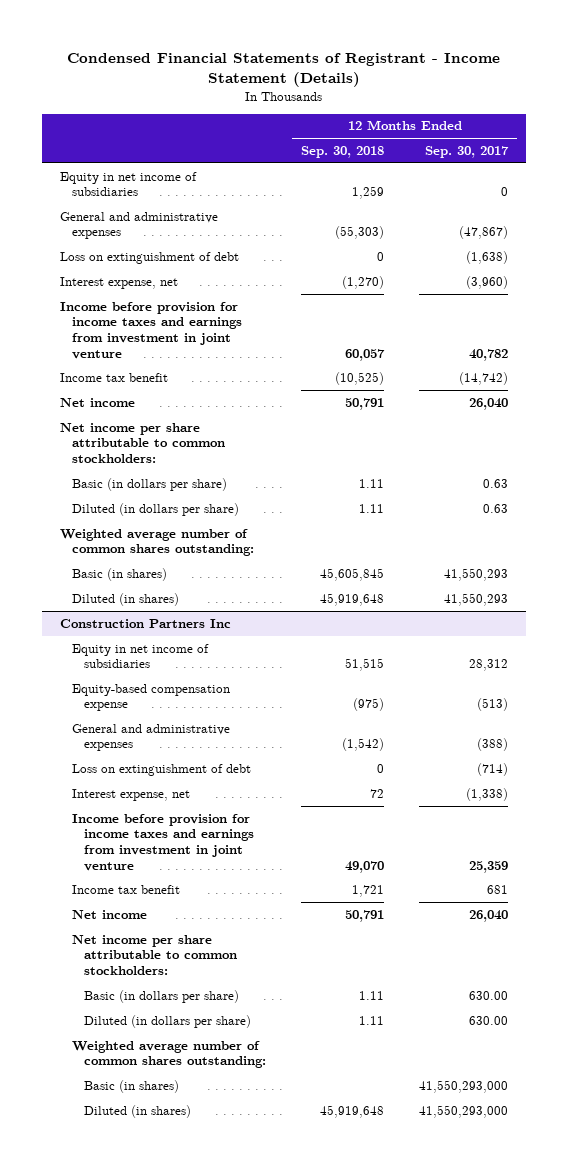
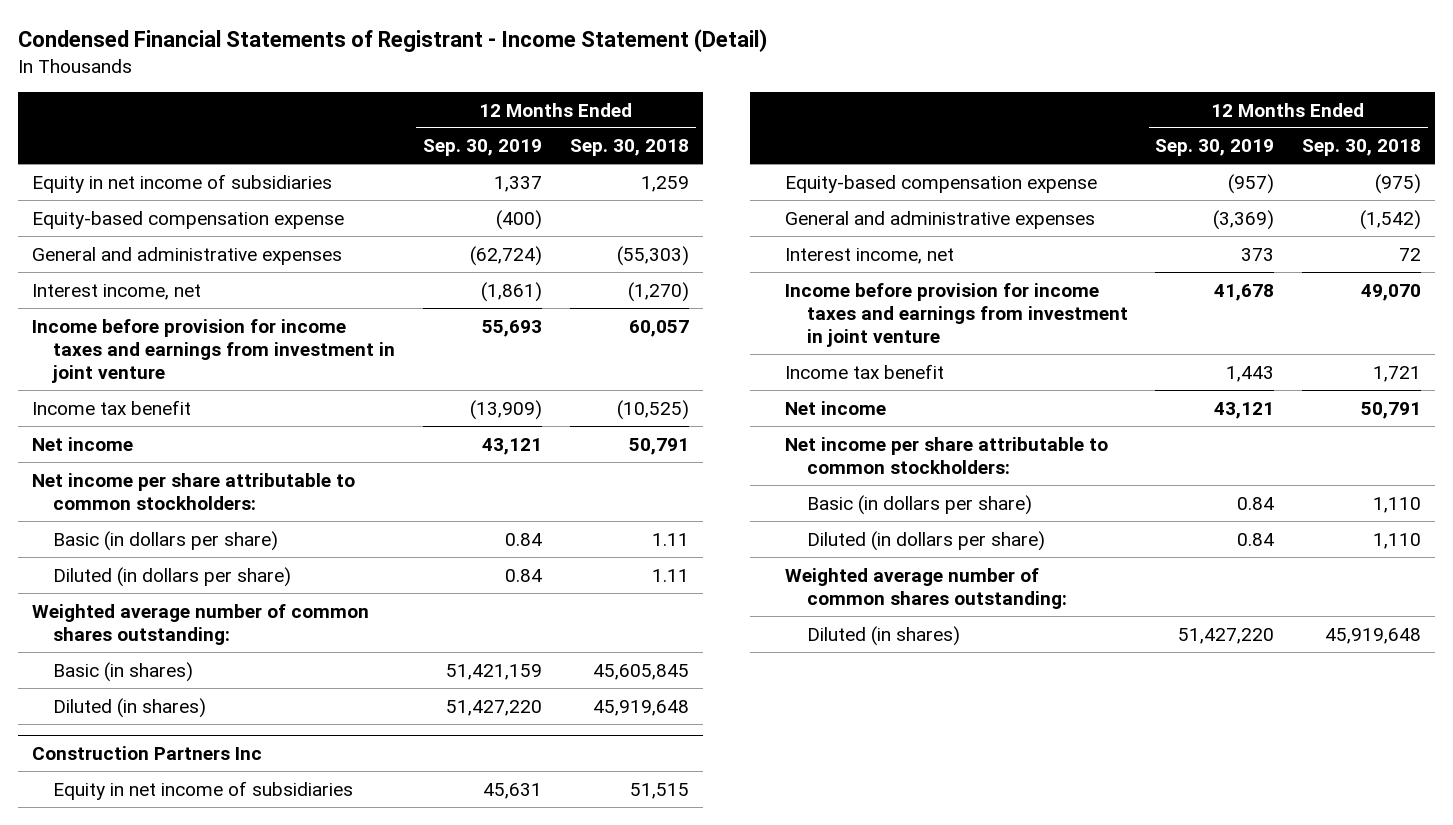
[67,52,501,87] Condensed Financial Statements of Registrant - Income Statement (Details) -> [17,29,767,53] Condensed Financial Statements of Registrant - Income Statement (Detail)
[425,146,510,159] Sep. 30, 2017 -> none
none -> [422,139,542,157] Sep. 30, 2019
none -> [31,210,344,229] Equity-based compensation expense
[59,251,239,264] Loss on extinguishment of debt -> none
[59,276,178,289] Interest expense, net -> [31,283,201,300] Interest income, net
[71,763,251,776] Loss on extinguishment of debt -> none
[71,788,190,801] Interest expense, net -> [785,247,955,264] Interest income, net
[359,990,385,1000] 1.11 -> [1373,496,1422,513] 1,110
[359,1015,385,1025] 1.11 -> [1373,532,1422,549] 1,110
[83,1079,179,1093] Basic (in shares) -> none

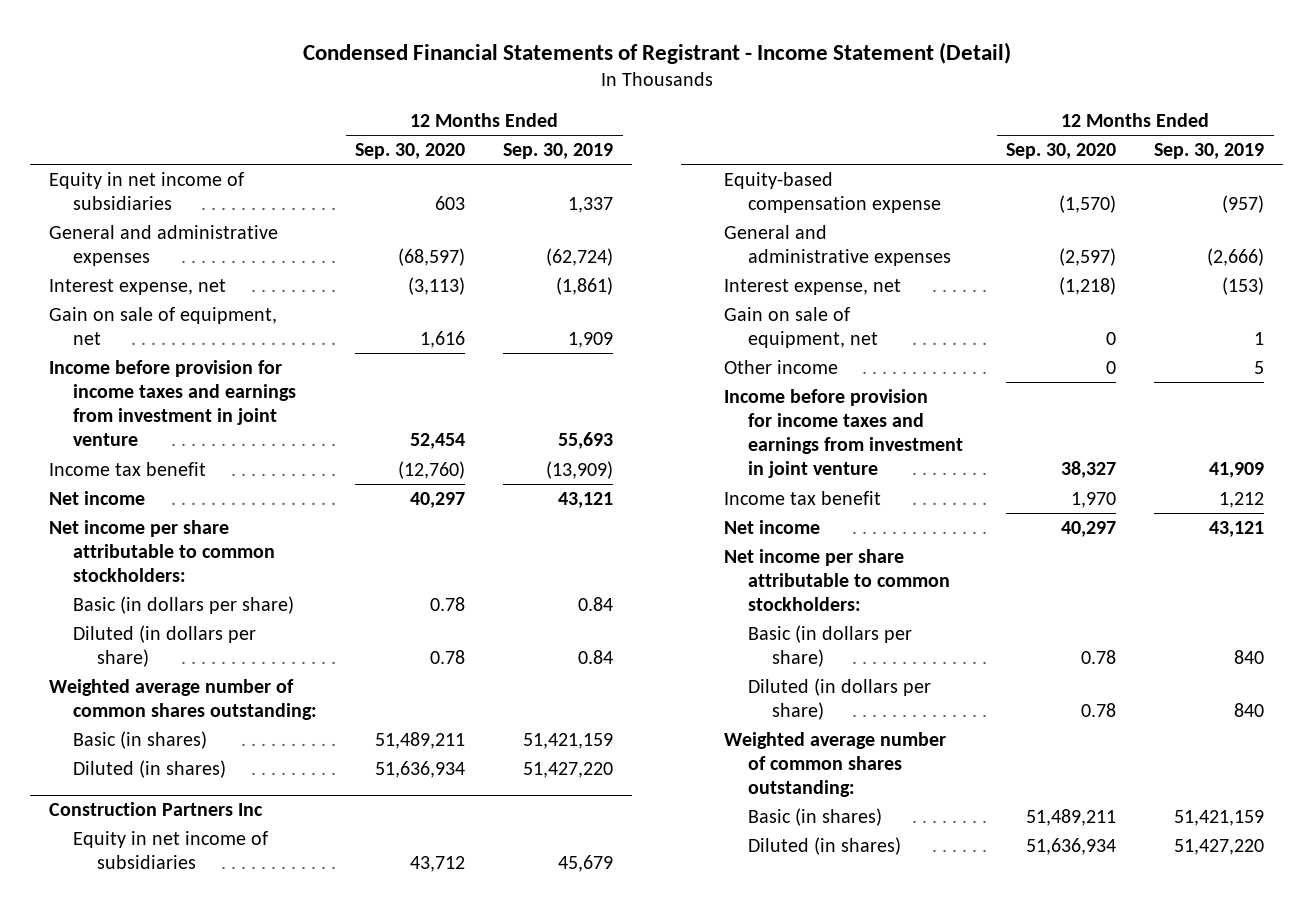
[569,139,689,157] Sep. 30, 2018 -> none
none -> [355,143,466,160] Sep. 30, 2020
[31,210,344,229] Equity-based compensation expense -> none
[31,283,201,300] Interest income, net -> [48,278,226,295] Interest expense, net
none -> [48,306,277,346] Gain on sale of equipment, net
[482,782,542,799] 45,631 -> [558,855,614,873] 45,679
[1213,209,1275,230] (3,369) -> [1207,248,1265,267] (2,666)
[785,247,955,264] Interest income, net -> [724,278,902,295] Interest expense, net
[1241,247,1275,261] 373 -> [1222,276,1265,295] (153)
none -> [724,306,879,349] Gain on sale of equipment, net
none -> [724,359,839,374] Other income
[1214,283,1275,301] 41,678 -> [1209,462,1265,479] 41,909
[1226,365,1275,382] 1,443 -> [1219,491,1265,508] 1,212
[1237,496,1275,510] 0.84 -> [1234,650,1265,665] 840
[1237,532,1275,546] 0.84 -> [1234,703,1265,718] 840
none -> [748,807,883,826] Basic (in shares)

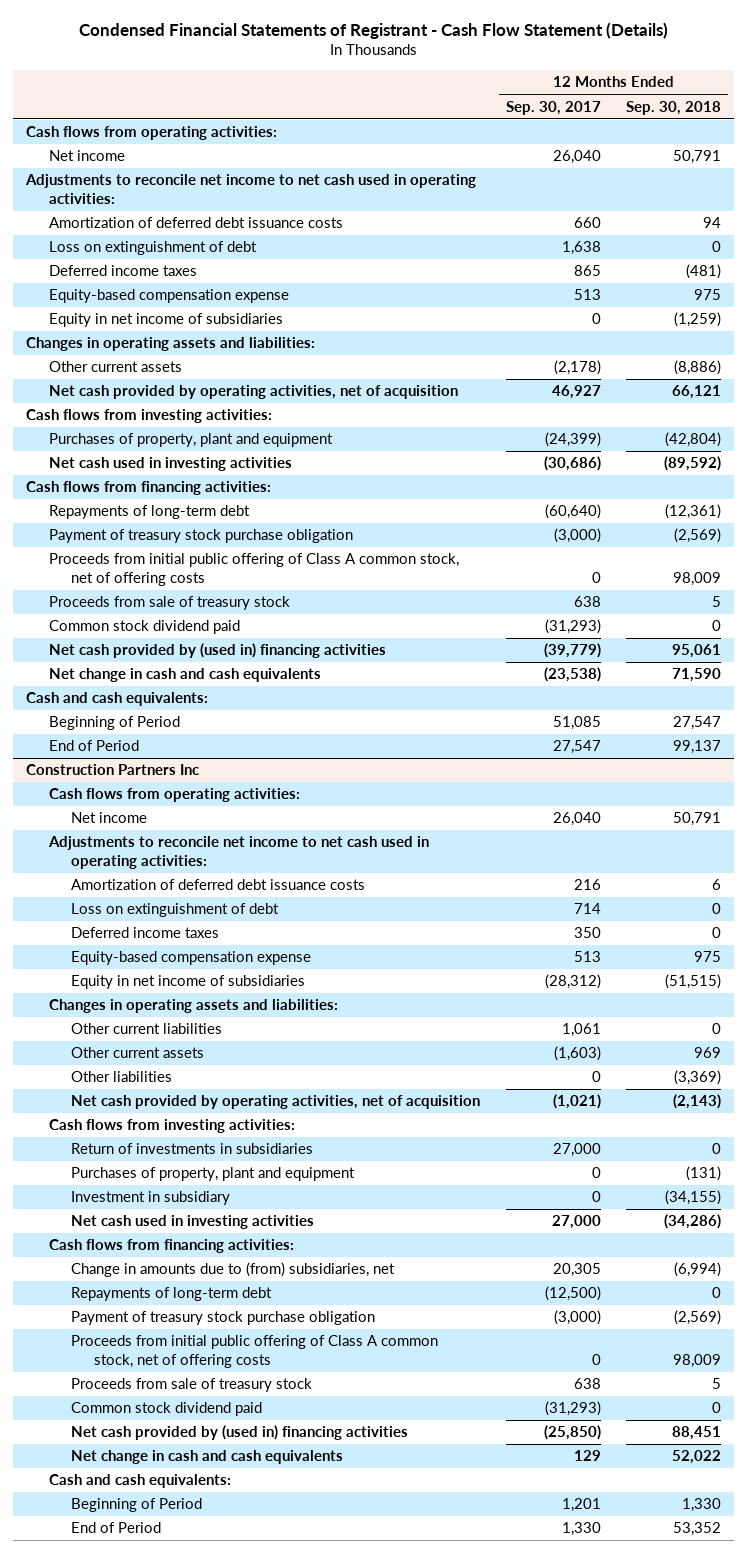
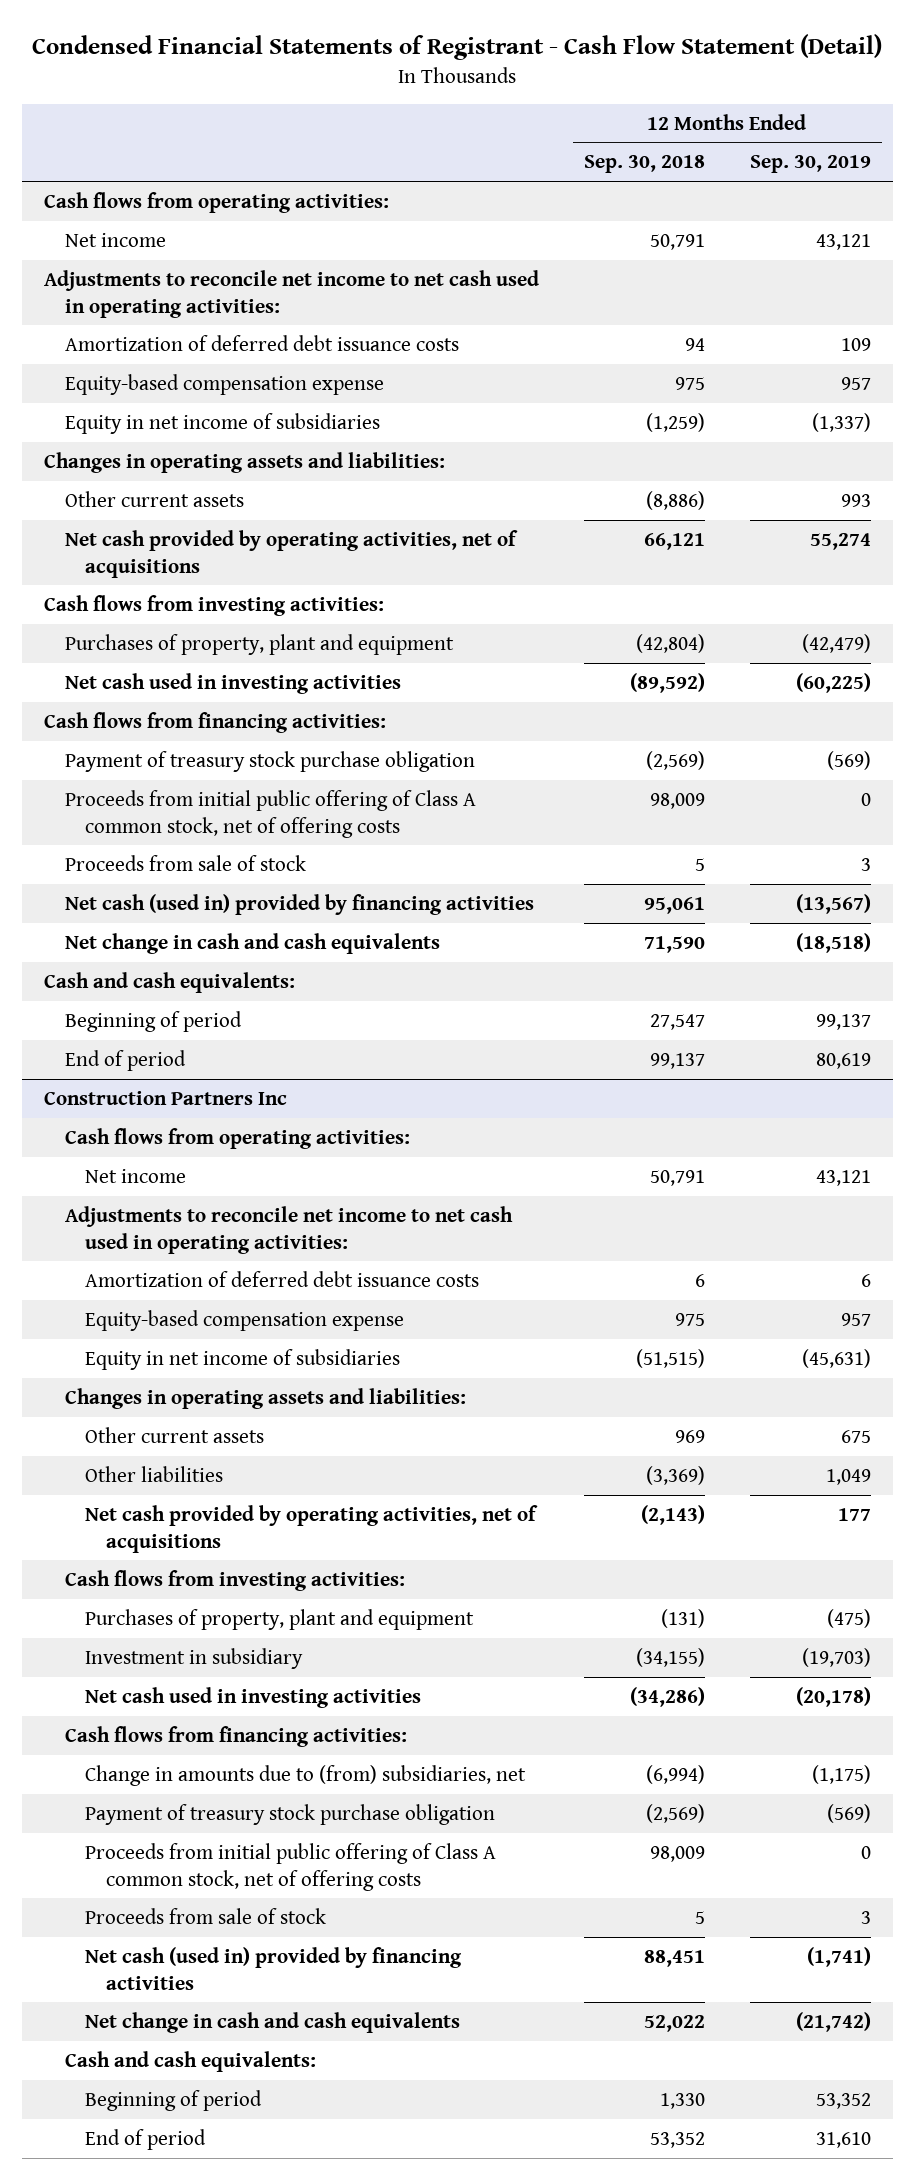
[78,21,668,39] Condensed Financial Statements of Registrant - Cash Flow Statement (Details) -> [32,34,883,61] Condensed Financial Statements of Registrant - Cash Flow Statement (Detail)
[505,100,601,115] Sep. 30, 2017 -> none
none -> [749,155,871,174] Sep. 30, 2019
[48,241,257,256] Loss on extinguishment of debt -> none
[48,265,197,277] Deferred income taxes -> none
[48,385,458,400] Net cash provided by operating activities, net of acquisition -> [64,529,518,578] Net cash provided by operating activities, net of acquisitions
[48,505,250,520] Repayments of long-term debt -> none
[48,620,240,635] Common stock dividend paid -> none
[48,596,290,611] Proceeds from sale of treasury stock -> [64,854,306,871] Proceeds from sale of stock
[48,643,386,659] Net cash provided by (used in) financing activities -> [64,893,534,915] Net cash (used in) provided by financing activities
[48,716,180,731] Beginning of Period -> [64,1010,242,1032] Beginning of period
[48,740,139,752] End of Period -> [64,1049,186,1071] End of period
[71,903,280,918] Loss on extinguishment of debt -> none
[71,927,220,939] Deferred income taxes -> none
[71,1023,223,1035] Other current liabilities -> none
[71,1095,481,1110] Net cash provided by operating activities, net of acquisition -> [85,1504,539,1553] Net cash provided by operating activities, net of acquisitions
[71,1143,314,1155] Return of investments in subsidiaries -> none
[71,1287,273,1302] Repayments of long-term debt -> none
[71,1402,263,1417] Common stock dividend paid -> none
[71,1378,313,1393] Proceeds from sale of treasury stock -> [85,1907,327,1924] Proceeds from sale of stock
[71,1425,409,1441] Net cash provided by (used in) financing activities -> [85,1946,463,1990] Net cash (used in) provided by financing activities
[71,1498,203,1513] Beginning of Period -> [85,2089,263,2111] Beginning of period
[71,1522,162,1534] End of Period -> [85,2128,207,2150] End of period

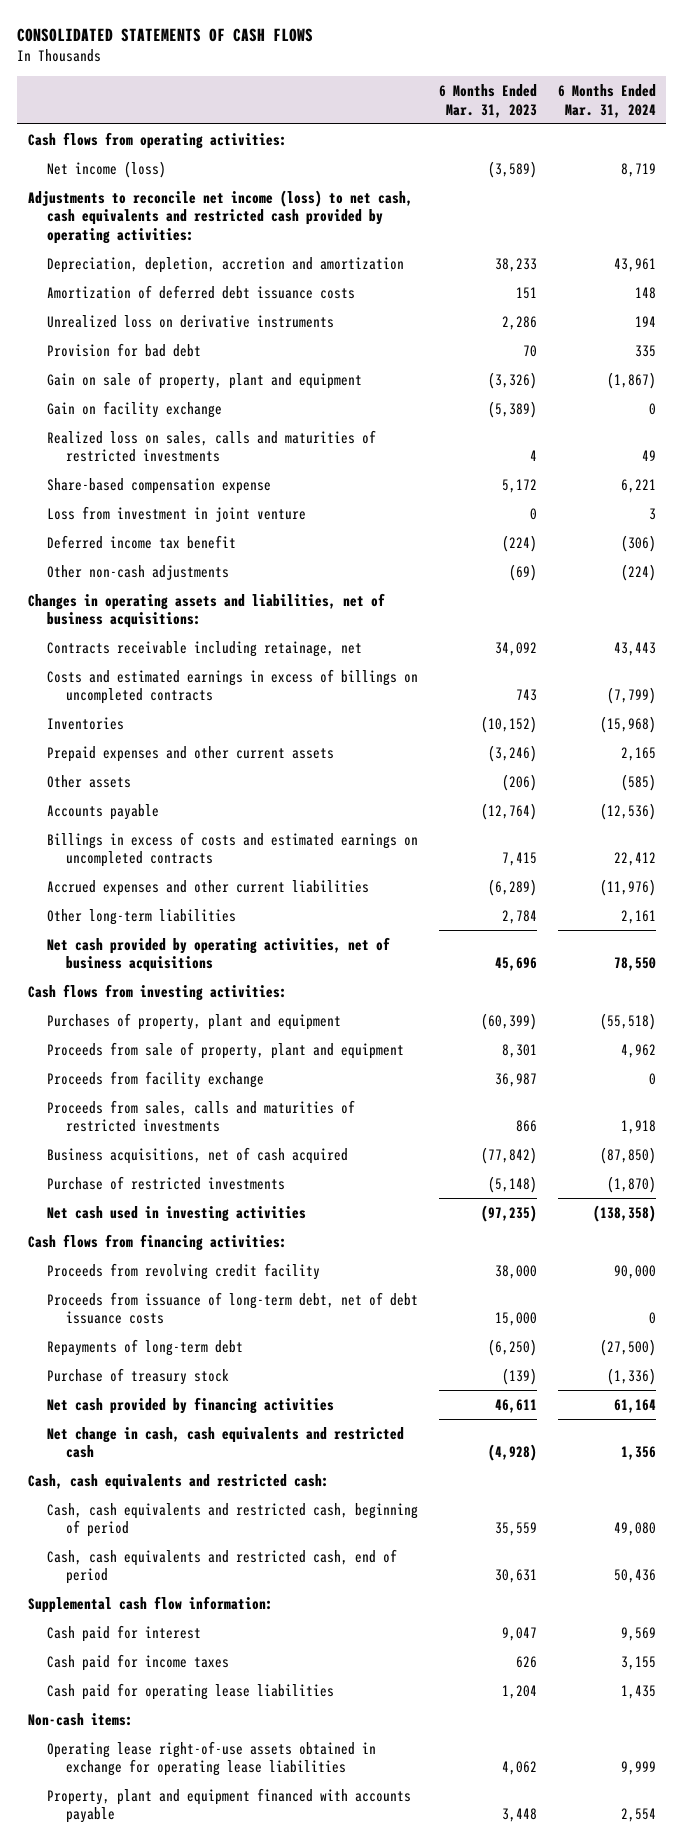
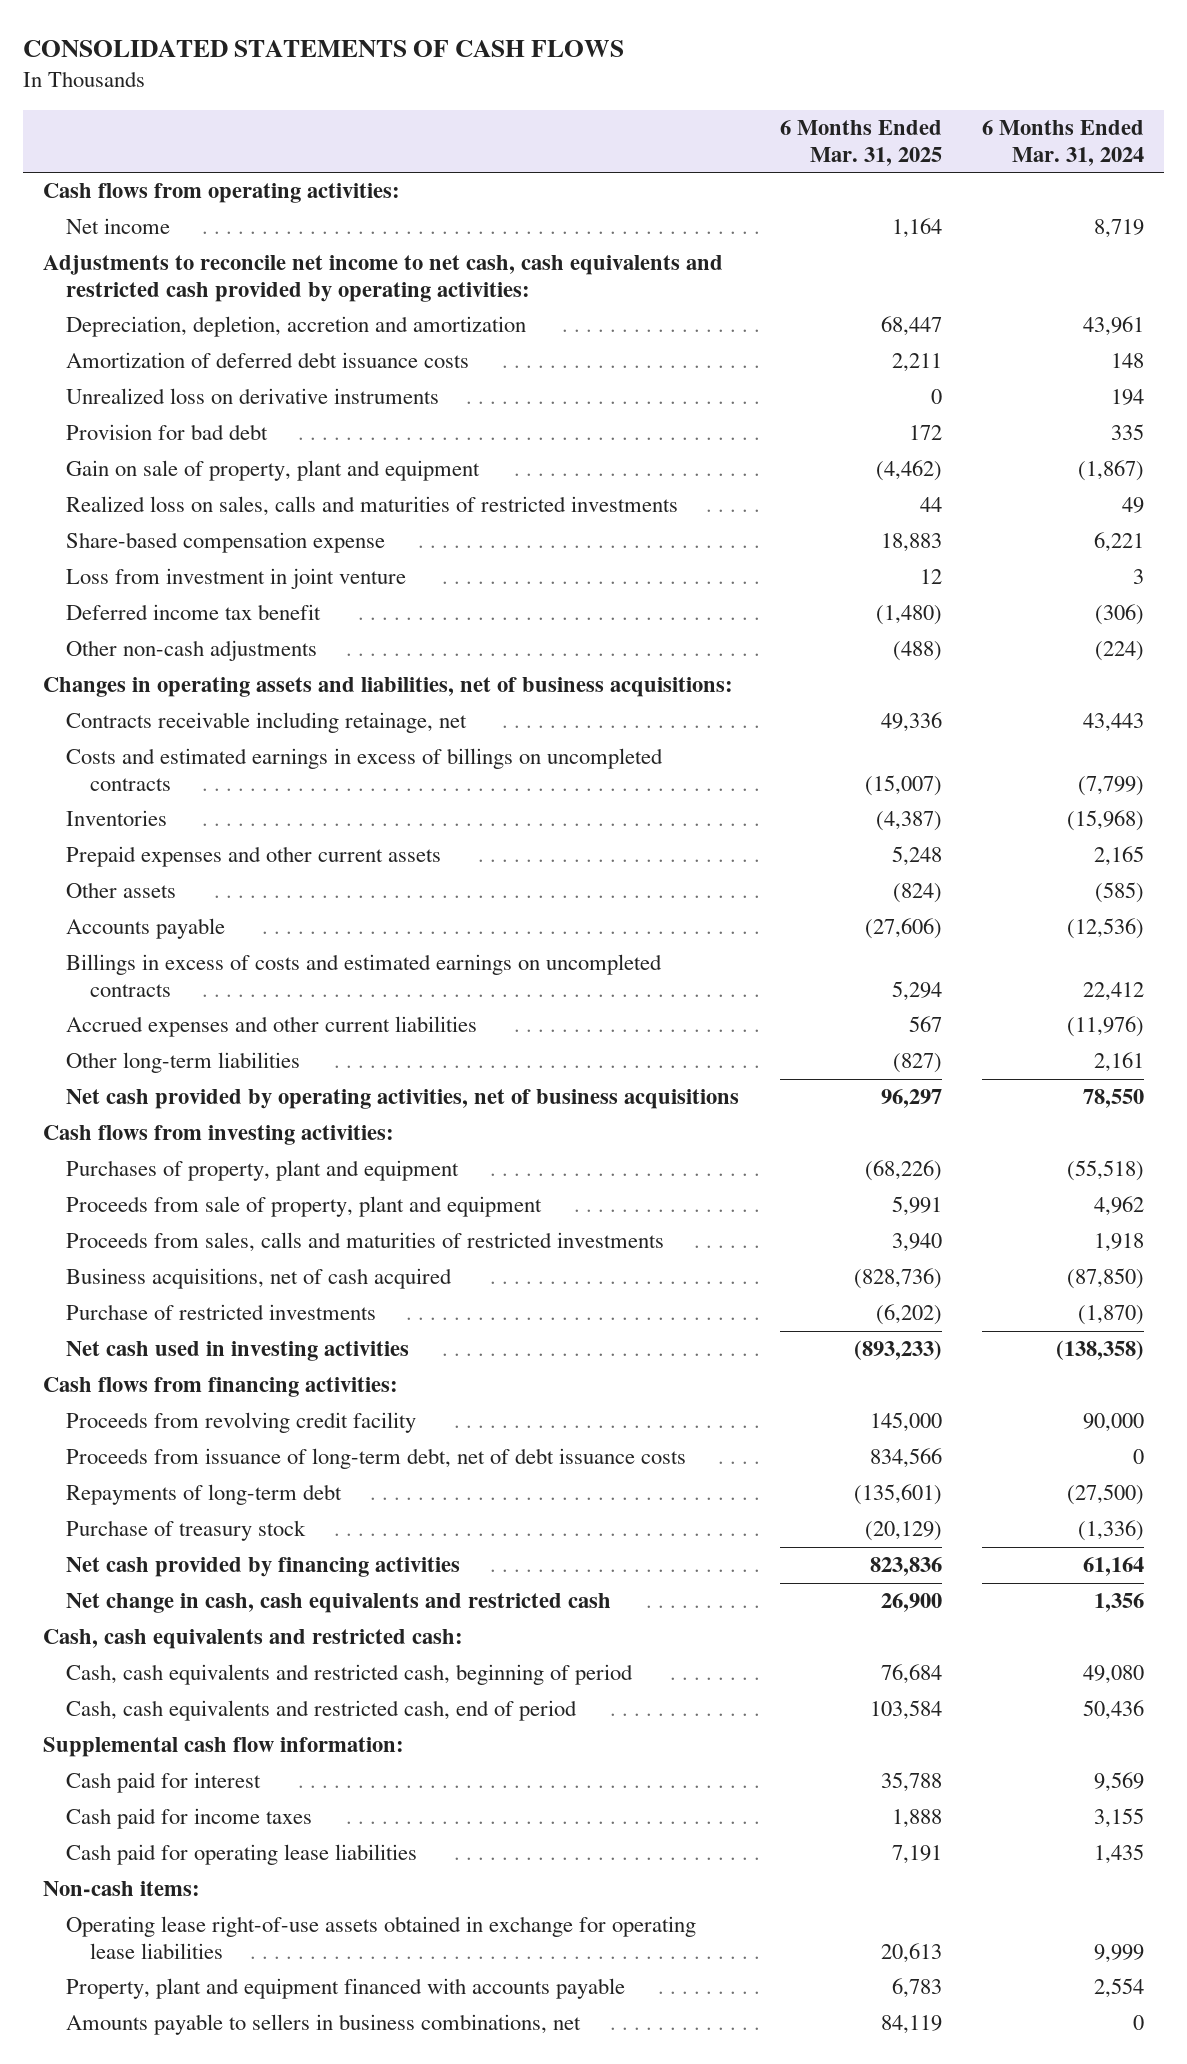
[438,84,537,118] 6 Months Ended Mar. 31, 2023 -> none
none -> [779,119,942,166] 6 Months Ended Mar. 31, 2025
[46,160,166,178] Net income (loss) -> [66,218,171,235] Net income
[27,189,413,245] Adjustments to reconcile net income (loss) to net cash, cash equivalents and restricted cash provided by operating activities: -> [42,255,723,302] Adjustments to reconcile net income to net cash, cash equivalents and restricted cash provided by operating activities:
[46,400,222,418] Gain on facility exchange -> none
[46,1070,264,1088] Proceeds from facility exchange -> none
none -> [66,2014,582,2036] Amounts payable to sellers in business combinations, net

